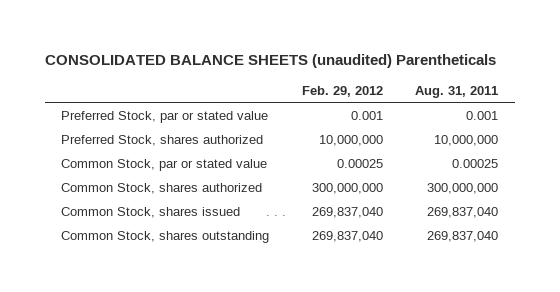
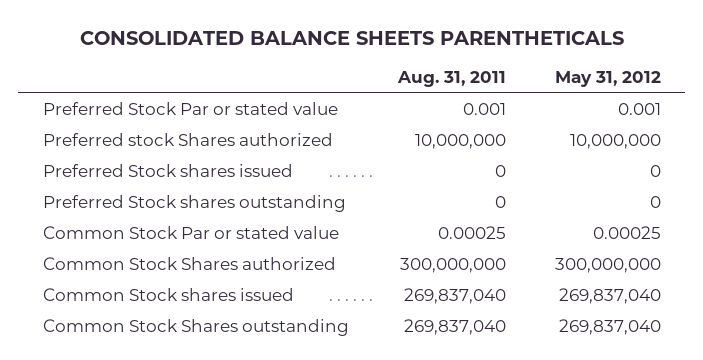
[45,54,497,69] CONSOLIDATED BALANCE SHEETS (unaudited) Parentheticals -> [79,30,624,45] CONSOLIDATED BALANCE SHEETS PARENTHETICALS
[301,85,383,97] Feb. 29, 2012 -> none
none -> [554,71,661,88] May 31, 2012
[61,110,269,123] Preferred Stock, par or stated value -> [42,102,338,116] Preferred Stock Par or stated value
[61,134,264,146] Preferred Stock, shares authorized -> [42,133,333,147] Preferred stock Shares authorized
none -> [42,164,293,178] Preferred Stock shares issued
none -> [42,195,346,213] Preferred Stock shares outstanding
[61,158,268,171] Common Stock, par or stated value -> [42,226,339,240] Common Stock Par or stated value
[61,182,263,194] Common Stock, shares authorized -> [42,257,336,271] Common Stock Shares authorized
[61,206,241,218] Common Stock, shares issued -> [42,288,294,302] Common Stock shares issued
[61,230,270,243] Common Stock, shares outstanding -> [42,319,349,337] Common Stock Shares outstanding

